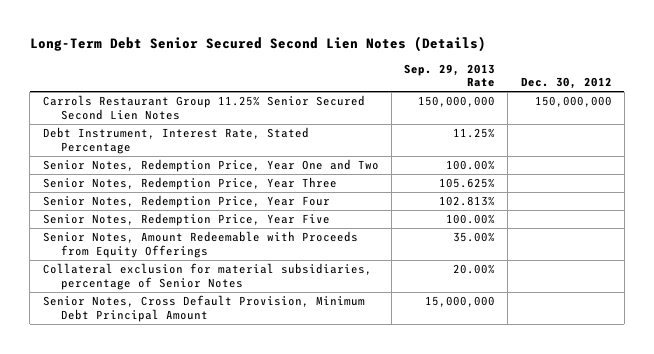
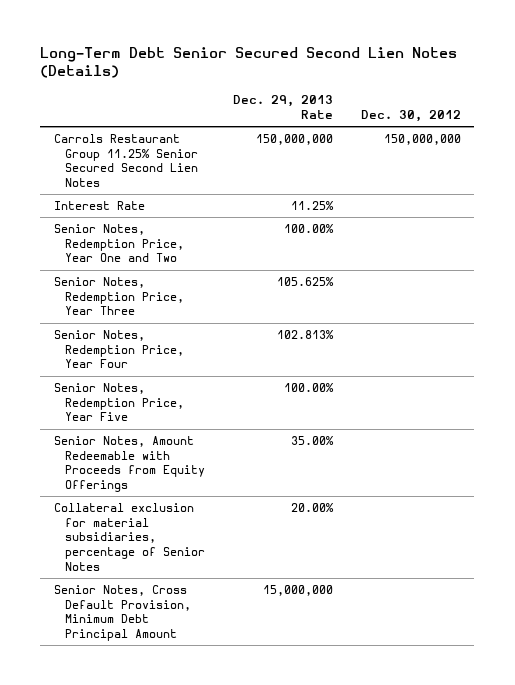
[404,63,496,88] Sep. 29, 2013 Rate -> none
none -> [232,95,333,119] Dec. 29, 2013 Rate
[42,127,309,154] Debt Instrument, Interest Rate, Stated Percentage -> [54,201,146,211] Interest Rate

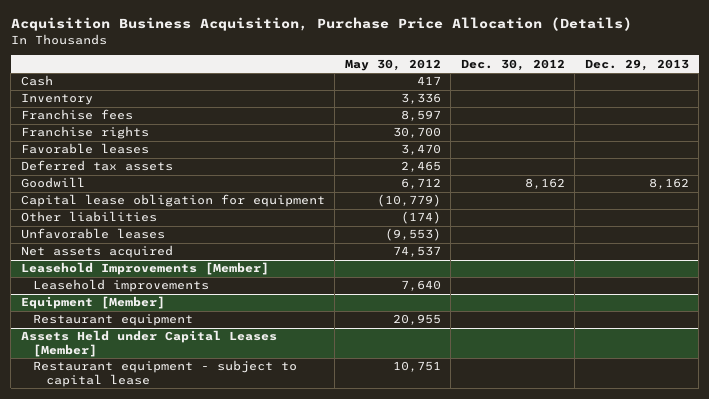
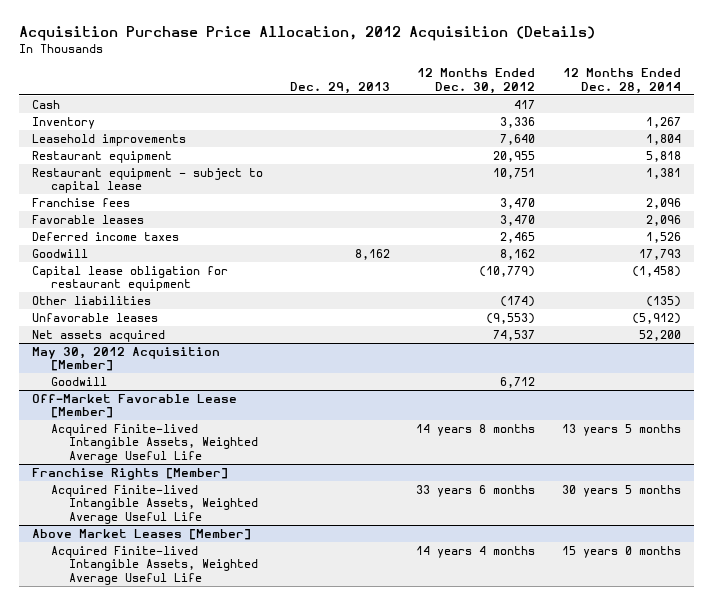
[10,17,632,32] Acquisition Business Acquisition, Purchase Price Allocation (Details) -> [19,26,596,42] Acquisition Purchase Price Allocation, 2012 Acquisition (Details)
[344,58,441,71] May 30, 2012 -> none
[460,58,565,71] Dec. 30, 2012 -> none
none -> [417,68,536,94] 12 Months Ended Dec. 30, 2012
none -> [562,68,681,94] 12 Months Ended Dec. 28, 2014
none -> [32,133,187,146] Leasehold improvements
none -> [32,150,173,163] Restaurant equipment
none -> [32,167,264,194] Restaurant equipment - subject to capital lease
[20,126,149,140] Franchise rights -> none
[20,160,173,172] Deferred tax assets -> [32,231,180,241] Deferred income taxes
[20,194,325,208] Capital lease obligation for equipment -> [32,265,229,292] Capital lease obligation for restaurant equipment
[20,262,269,276] Leasehold Improvements [Member] -> none
[33,279,210,293] Leasehold improvements -> none
[20,296,165,310] Equipment [Member] -> none
[33,314,194,327] Restaurant equipment -> none
[20,330,277,357] Assets Held under Capital Leases [Member] -> none
[33,360,298,387] Restaurant equipment - subject to capital lease -> none
none -> [32,346,221,372] May 30, 2012 Acquisition [Member]
none -> [50,376,107,386] Goodwill
none -> [32,393,238,419] Off-Market Favorable Lease [Member]
none -> [50,423,258,463] Acquired Finite-lived Intangible Assets, Weighted Average Useful Life
none -> [32,467,229,480] Franchise Rights [Member]
none -> [50,484,258,524] Acquired Finite-lived Intangible Assets, Weighted Average Useful Life
none -> [32,528,252,540] Above Market Leases [Member]
none -> [50,545,258,585] Acquired Finite-lived Intangible Assets, Weighted Average Useful Life

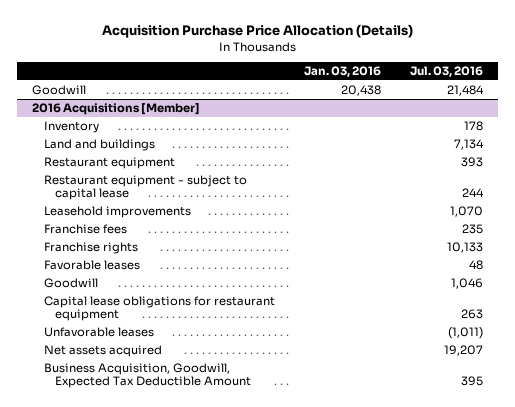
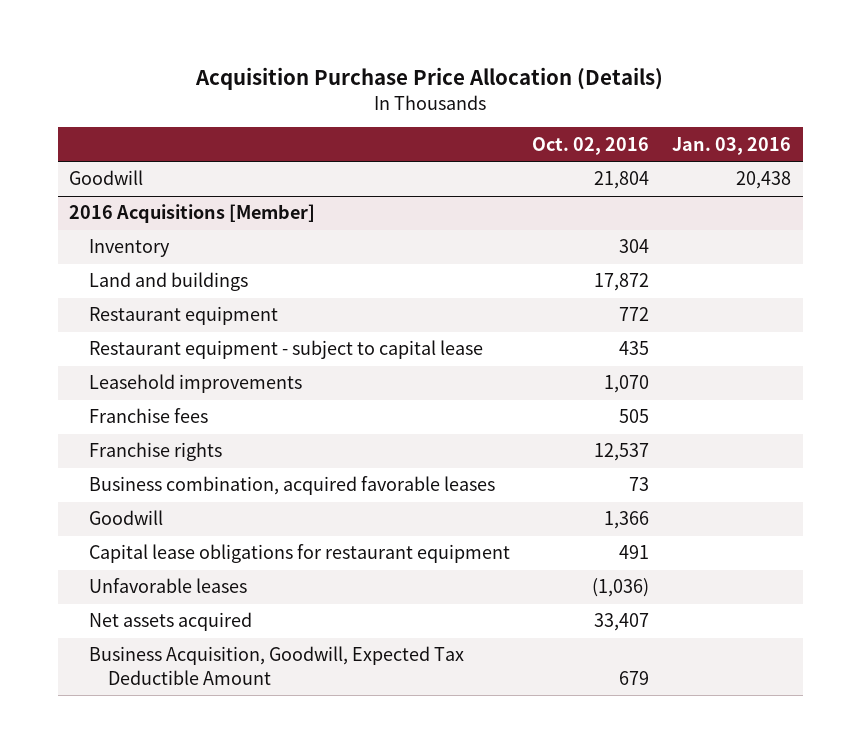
[410,66,484,78] Jul. 03, 2016 -> none
none -> [532,136,650,155] Oct. 02, 2016
[43,259,140,270] Favorable leases -> [88,476,495,496] Business combination, acquired favorable leases

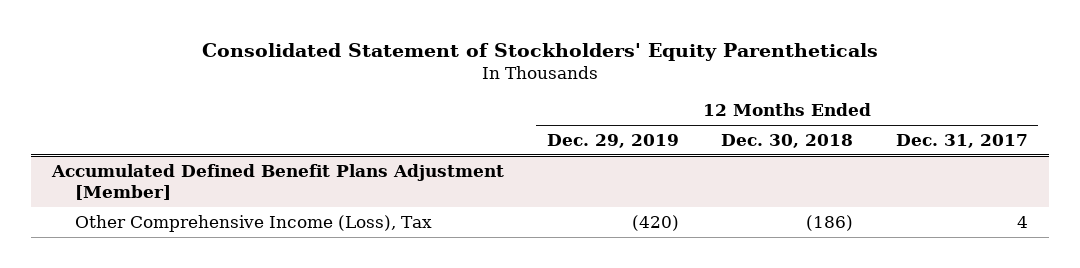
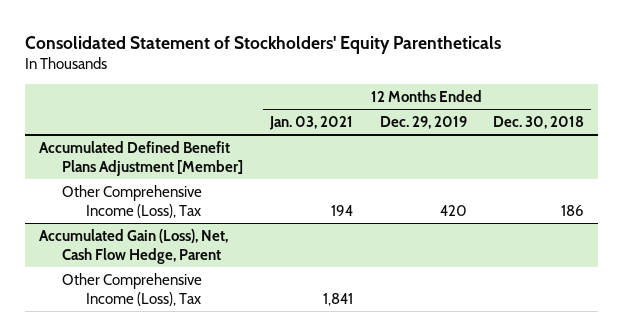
[895,133,1028,148] Dec. 31, 2017 -> none
none -> [269,116,354,131] Jan. 03, 2021
[631,214,679,231] (420) -> [439,205,467,217] 420
[806,214,854,231] (186) -> [561,205,585,217] 186
none -> [38,228,228,265] Accumulated Gain (Loss), Net, Cash Flow Hedge, Parent
none -> [62,272,203,307] Other Comprehensive Income (Loss), Tax

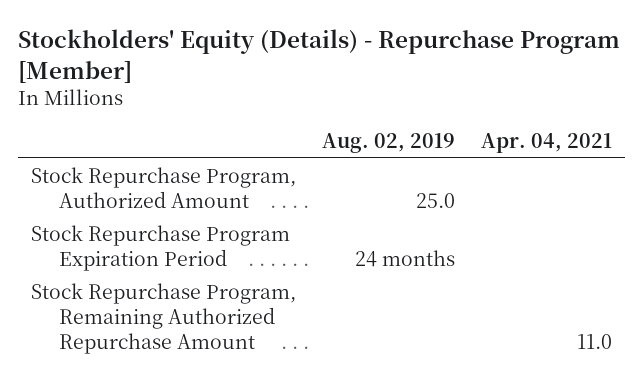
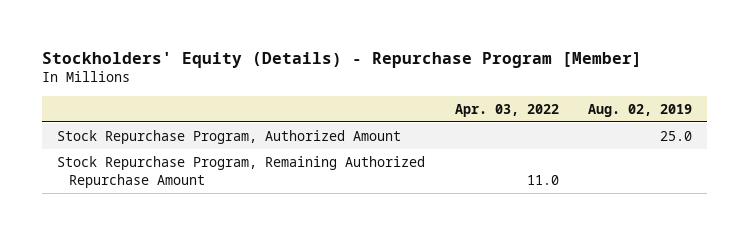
[481,133,613,154] Apr. 04, 2021 -> none
none -> [454,103,559,117] Apr. 03, 2022
[30,224,290,271] Stock Repurchase Program Expiration Period -> none

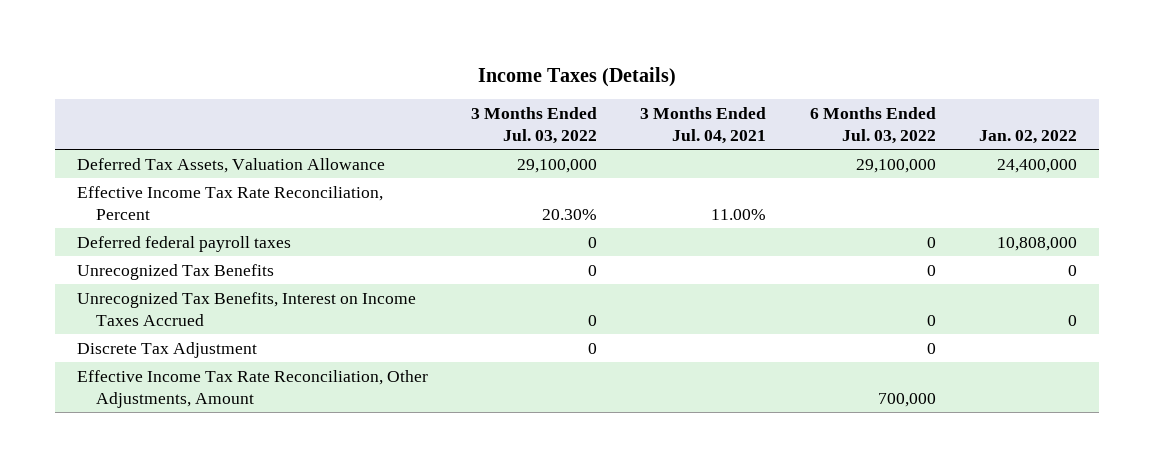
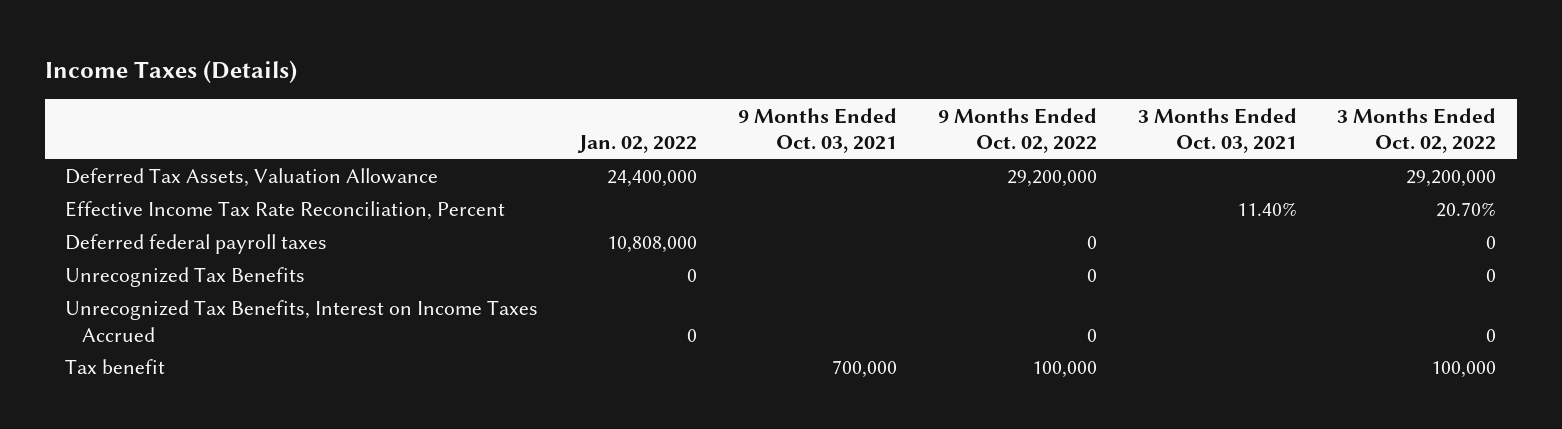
[471,106,598,145] 3 Months Ended Jul. 03, 2022 -> none
[640,106,767,145] 3 Months Ended Jul. 04, 2021 -> none
[809,106,936,145] 6 Months Ended Jul. 03, 2022 -> none
none -> [737,107,897,154] 9 Months Ended Oct. 03, 2021
none -> [937,107,1097,154] 9 Months Ended Oct. 02, 2022
none -> [1137,107,1297,154] 3 Months Ended Oct. 03, 2021
none -> [1337,107,1497,154] 3 Months Ended Oct. 02, 2022
[76,341,257,358] Discrete Tax Adjustment -> none
[76,369,428,408] Effective Income Tax Rate Reconciliation, Other Adjustments, Amount -> [65,359,166,375] Tax benefit

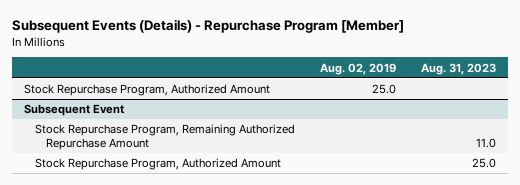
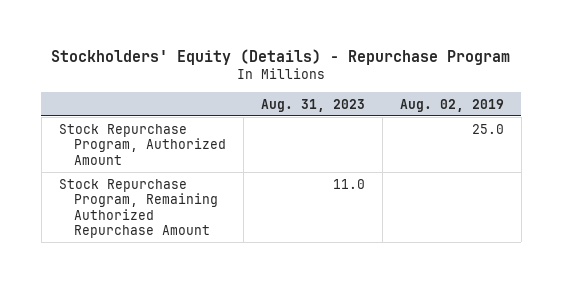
[11,19,404,34] Subsequent Events (Details) - Repurchase Program [Member] -> [51,48,511,65] Stockholders' Equity (Details) - Repurchase Program
[24,104,125,117] Subsequent Event -> none
[35,124,296,151] Stock Repurchase Program, Remaining Authorized Repurchase Amount -> none
[35,158,282,171] Stock Repurchase Program, Authorized Amount -> none
none -> [58,178,219,239] Stock Repurchase Program, Remaining Authorized Repurchase Amount

